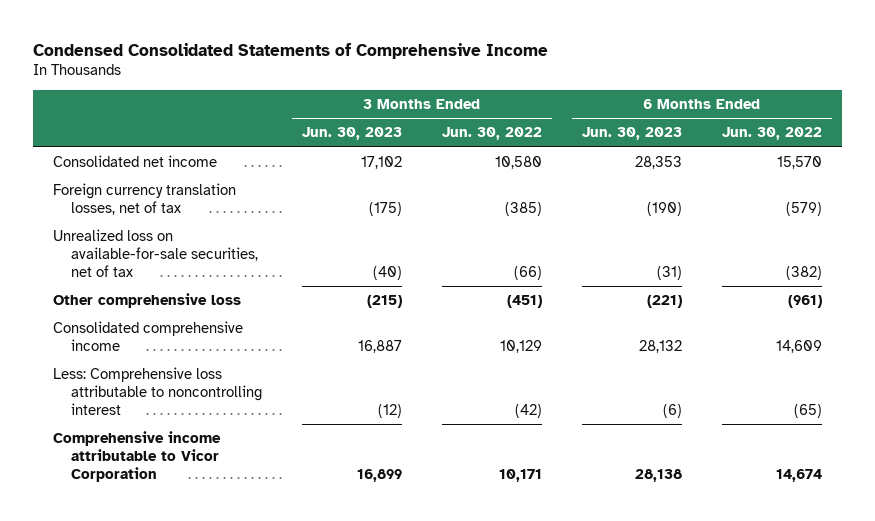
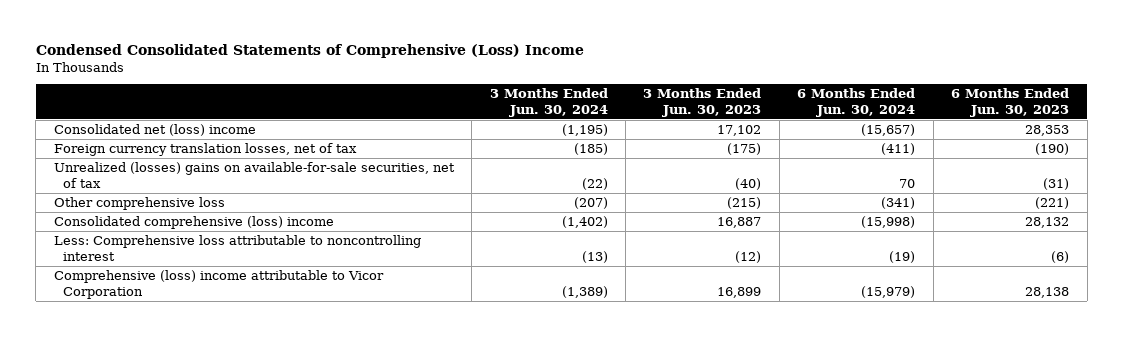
[33,42,549,59] Condensed Consolidated Statements of Comprehensive Income -> [35,43,584,58] Condensed Consolidated Statements of Comprehensive (Loss) Income
[441,127,542,141] Jun. 30, 2022 -> none
[722,127,823,141] Jun. 30, 2022 -> none
none -> [489,88,608,117] 3 Months Ended Jun. 30, 2024
none -> [797,88,916,117] 6 Months Ended Jun. 30, 2024
[53,155,218,168] Consolidated net income -> [53,124,256,137] Consolidated net (loss) income
[53,229,258,278] Unrealized loss on available-for-sale securities, net of tax -> [53,162,455,188] Unrealized (losses) gains on available-for-sale securities, net of tax
[53,321,244,352] Consolidated comprehensive income -> [53,216,334,230] Consolidated comprehensive (loss) income
[53,431,222,483] Comprehensive income attributable to Vicor Corporation -> [53,270,384,299] Comprehensive (loss) income attributable to Vicor Corporation

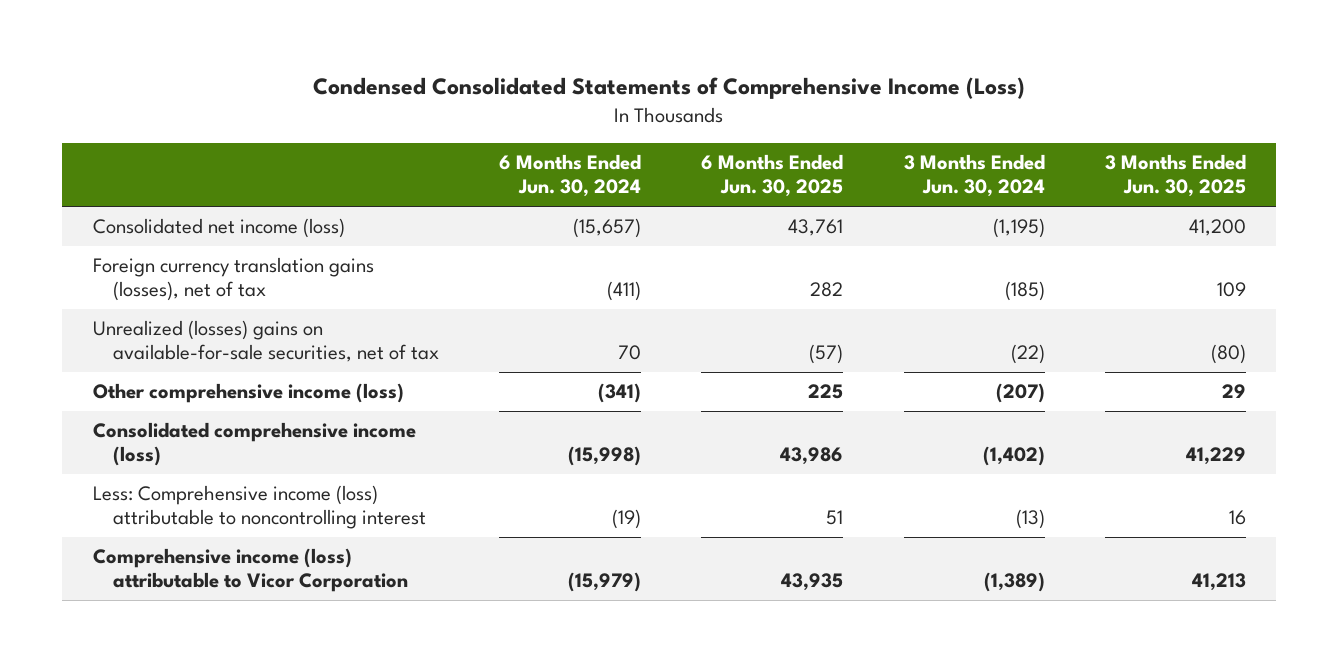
[35,43,584,58] Condensed Consolidated Statements of Comprehensive (Loss) Income -> [313,77,1026,100] Condensed Consolidated Statements of Comprehensive Income (Loss)
[643,88,762,117] 3 Months Ended Jun. 30, 2023 -> none
[951,88,1070,117] 6 Months Ended Jun. 30, 2023 -> none
none -> [701,154,844,198] 6 Months Ended Jun. 30, 2025
none -> [1104,154,1246,198] 3 Months Ended Jun. 30, 2025
[53,124,256,137] Consolidated net (loss) income -> [92,218,345,239] Consolidated net income (loss)
[53,143,357,157] Foreign currency translation losses, net of tax -> [92,257,374,302] Foreign currency translation gains (losses), net of tax
[53,197,225,211] Other comprehensive loss -> [92,383,404,404] Other comprehensive income (loss)
[53,216,334,230] Consolidated comprehensive (loss) income -> [92,422,416,467] Consolidated comprehensive income (loss)
[53,235,421,261] Less: Comprehensive loss attributable to noncontrolling interest -> [92,485,427,530] Less: Comprehensive income (loss) attributable to noncontrolling interest
[53,270,384,299] Comprehensive (loss) income attributable to Vicor Corporation -> [92,548,409,593] Comprehensive income (loss) attributable to Vicor Corporation

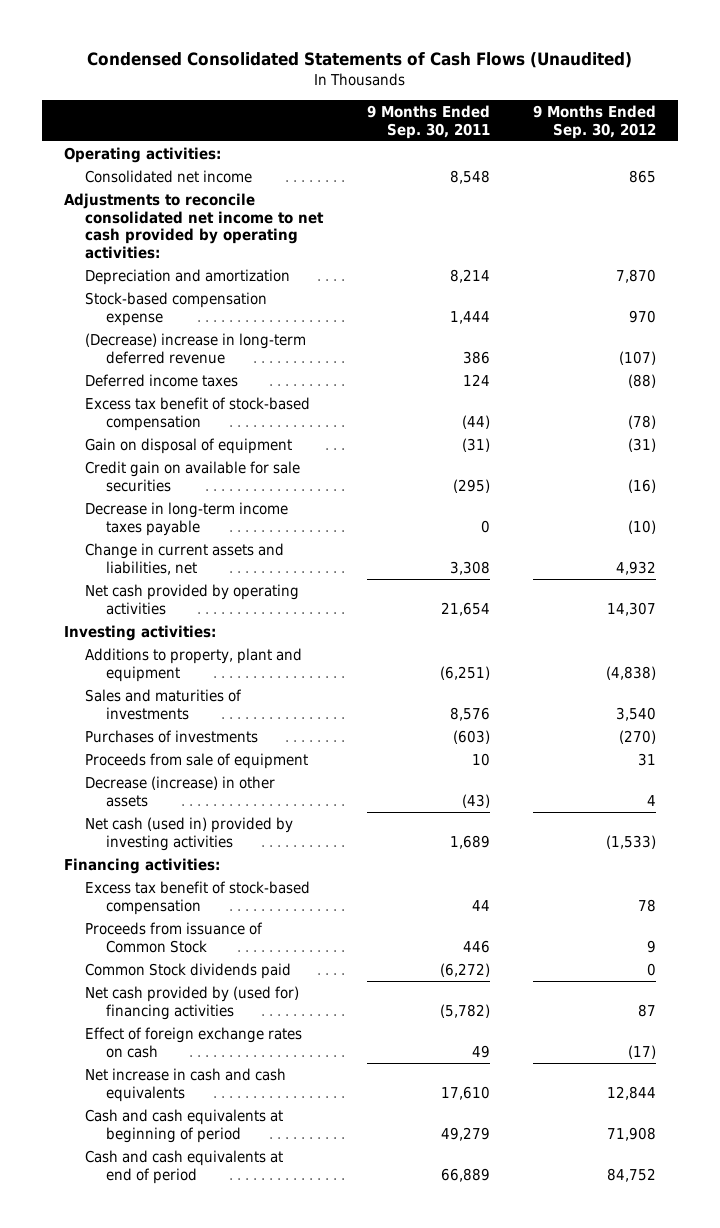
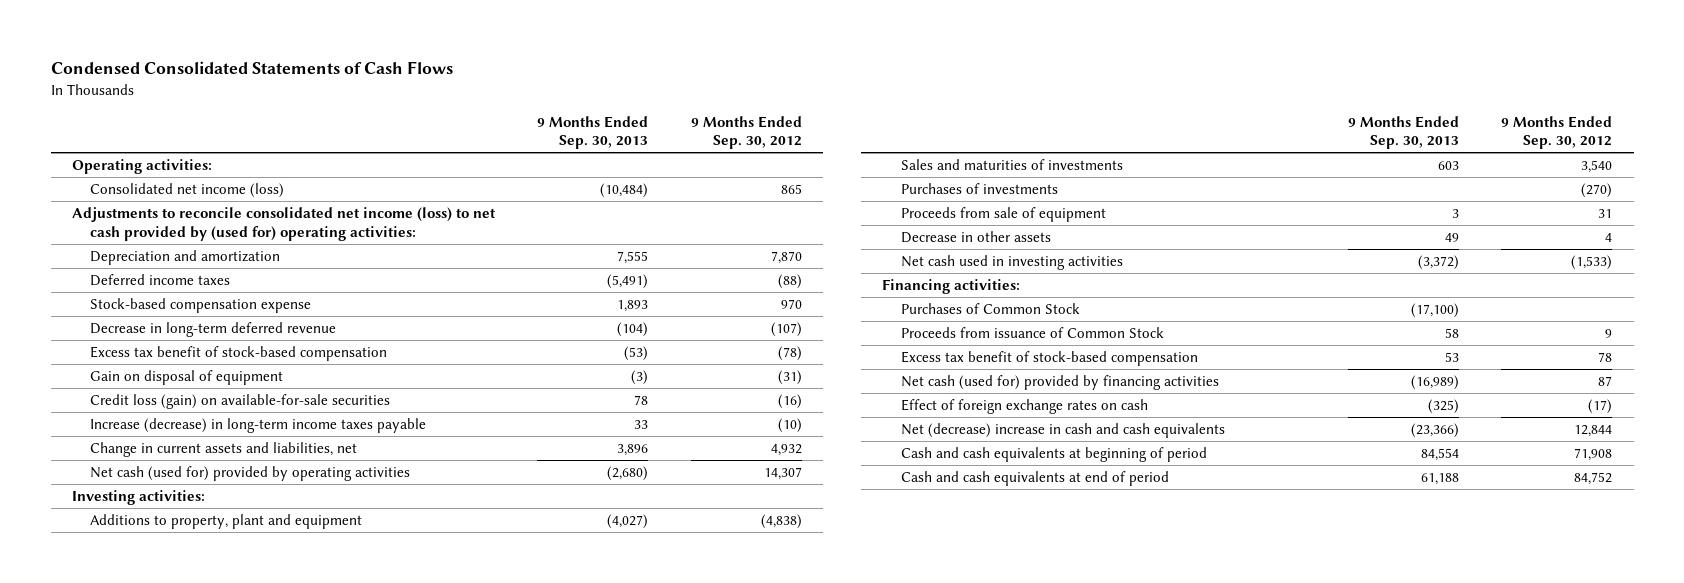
[87,52,633,69] Condensed Consolidated Statements of Cash Flows (Unaudited) -> [50,61,453,75] Condensed Consolidated Statements of Cash Flows
[366,105,490,139] 9 Months Ended Sep. 30, 2011 -> none
none -> [537,115,649,150] 9 Months Ended Sep. 30, 2013
[85,169,253,183] Consolidated net income -> [90,182,285,198] Consolidated net income (loss)
[63,192,325,260] Adjustments to reconcile consolidated net income to net cash provided by operating activities: -> [71,206,496,241] Adjustments to reconcile consolidated net income (loss) to net cash provided by (used for) operating activities:
[85,332,307,364] (Decrease) increase in long-term deferred revenue -> none
[85,291,268,326] Stock-based compensation expense -> [90,297,312,313] Stock-based compensation expense
none -> [90,321,337,337] Decrease in long-term deferred revenue
[85,460,301,492] Credit gain on available for sale securities -> [90,393,391,409] Credit loss (gain) on available-for-sale securities
[85,501,289,536] Decrease in long-term income taxes payable -> [90,417,427,433] Increase (decrease) in long-term income taxes payable
[85,583,300,615] Net cash provided by operating activities -> [90,465,411,481] Net cash (used for) provided by operating activities
[85,775,276,807] Decrease (increase) in other assets -> [900,230,1051,243] Decrease in other assets
[85,816,294,851] Net cash (used in) provided by investing activities -> [900,254,1123,270] Net cash used in investing activities
none -> [900,302,1080,314] Purchases of Common Stock
[85,962,292,979] Common Stock dividends paid -> none
[85,880,311,915] Excess tax benefit of stock-based compensation -> [900,350,1198,366] Excess tax benefit of stock-based compensation
[85,985,300,1020] Net cash provided by (used for) financing activities -> [900,374,1219,390] Net cash (used for) provided by financing activities
[85,1067,287,1102] Net increase in cash and cash equivalents -> [900,422,1225,438] Net (decrease) increase in cash and cash equivalents

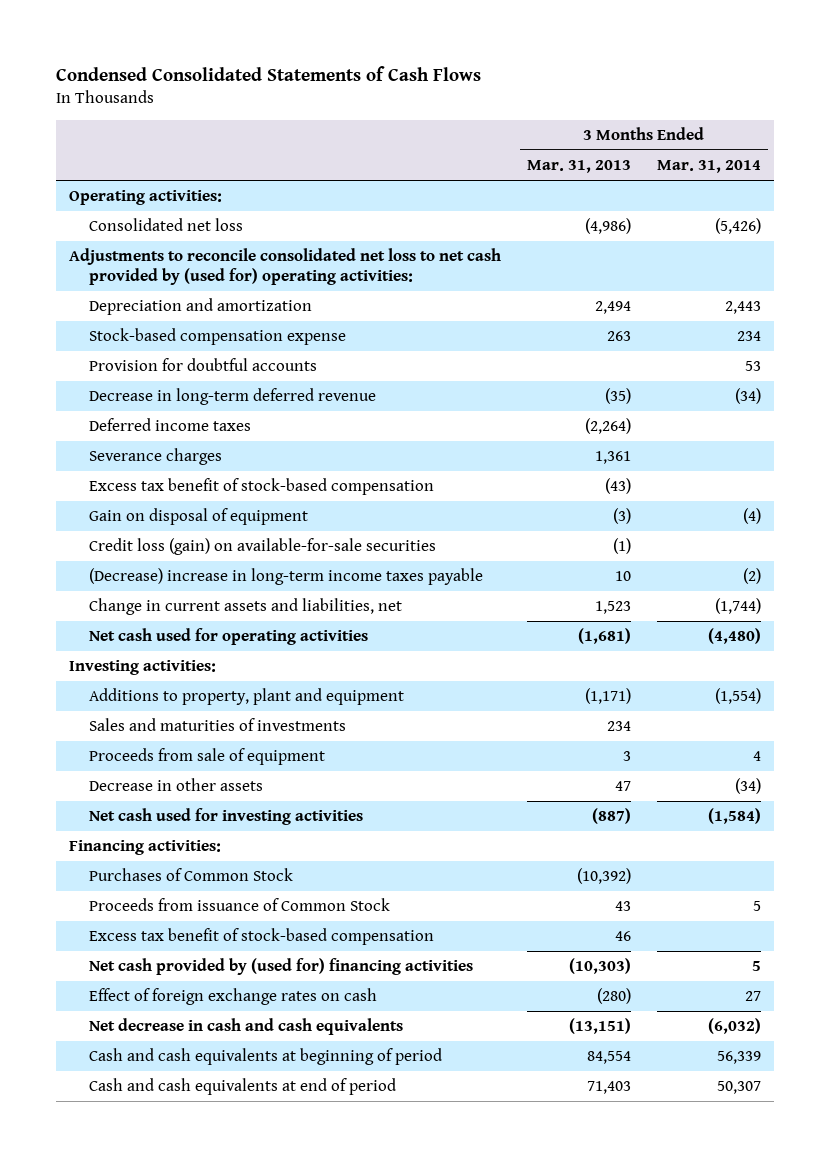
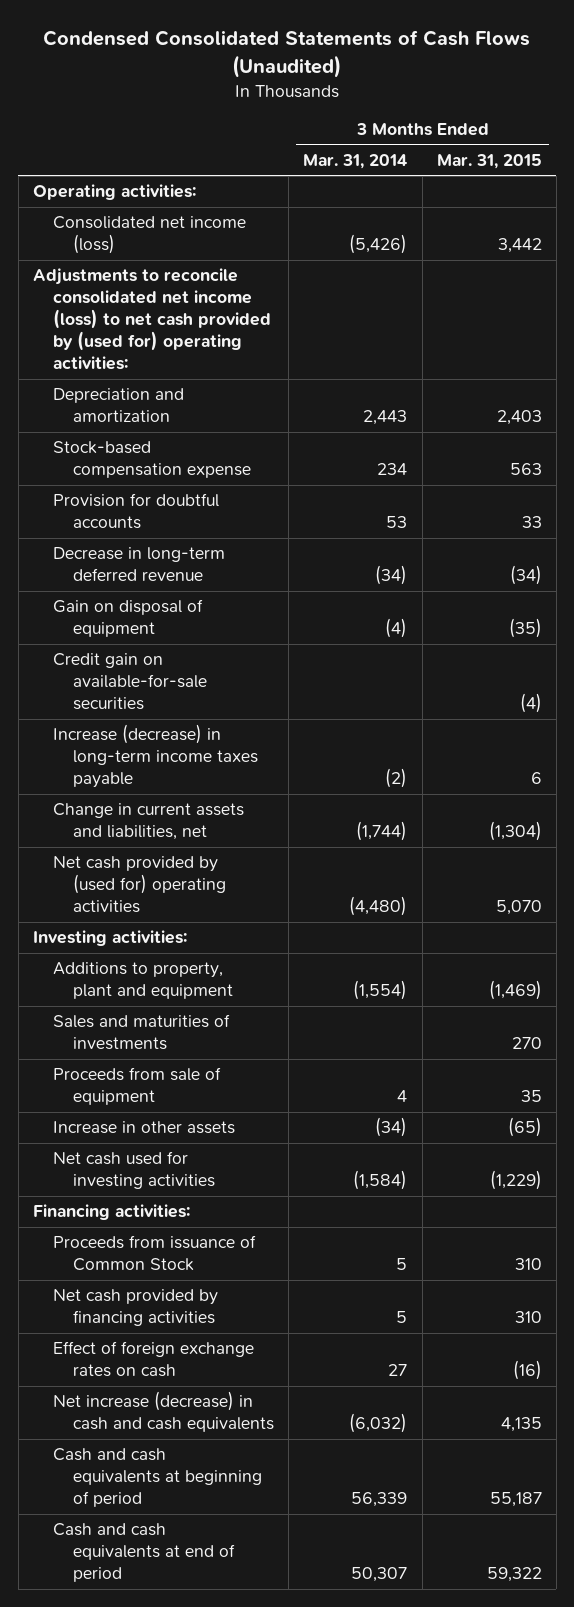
[55,66,481,82] Condensed Consolidated Statements of Cash Flows -> [43,30,531,78] Condensed Consolidated Statements of Cash Flows (Unaudited)
[526,159,631,173] Mar. 31, 2013 -> none
none -> [436,153,542,169] Mar. 31, 2015
[88,218,243,232] Consolidated net loss -> [53,216,247,255] Consolidated net income (loss)
[68,248,501,286] Adjustments to reconcile consolidated net loss to net cash provided by (used for) operating activities: -> [32,268,272,371] Adjustments to reconcile consolidated net income (loss) to net cash provided by (used for) operating activities:
[88,418,251,432] Deferred income taxes -> none
[88,448,222,466] Severance charges -> none
[88,478,434,496] Excess tax benefit of stock-based compensation -> none
[88,538,436,556] Credit loss (gain) on available-for-sale securities -> [53,653,208,711] Credit gain on available-for-sale securities
[88,568,483,586] (Decrease) increase in long-term income taxes payable -> [53,724,259,789] Increase (decrease) in long-term income taxes payable
[88,628,368,646] Net cash used for operating activities -> [53,856,227,914] Net cash provided by (used for) operating activities
[88,778,263,792] Decrease in other assets -> [53,1121,236,1135] Increase in other assets
[88,868,293,882] Purchases of Common Stock -> none
[88,928,434,946] Excess tax benefit of stock-based compensation -> none
[88,958,473,976] Net cash provided by (used for) financing activities -> [53,1289,219,1327] Net cash provided by financing activities
[88,1018,403,1036] Net decrease in cash and cash equivalents -> [53,1391,275,1433] Net increase (decrease) in cash and cash equivalents

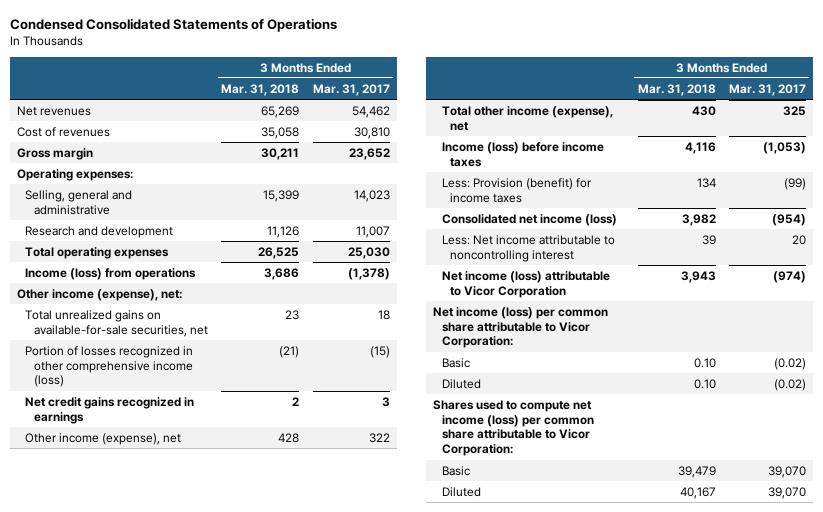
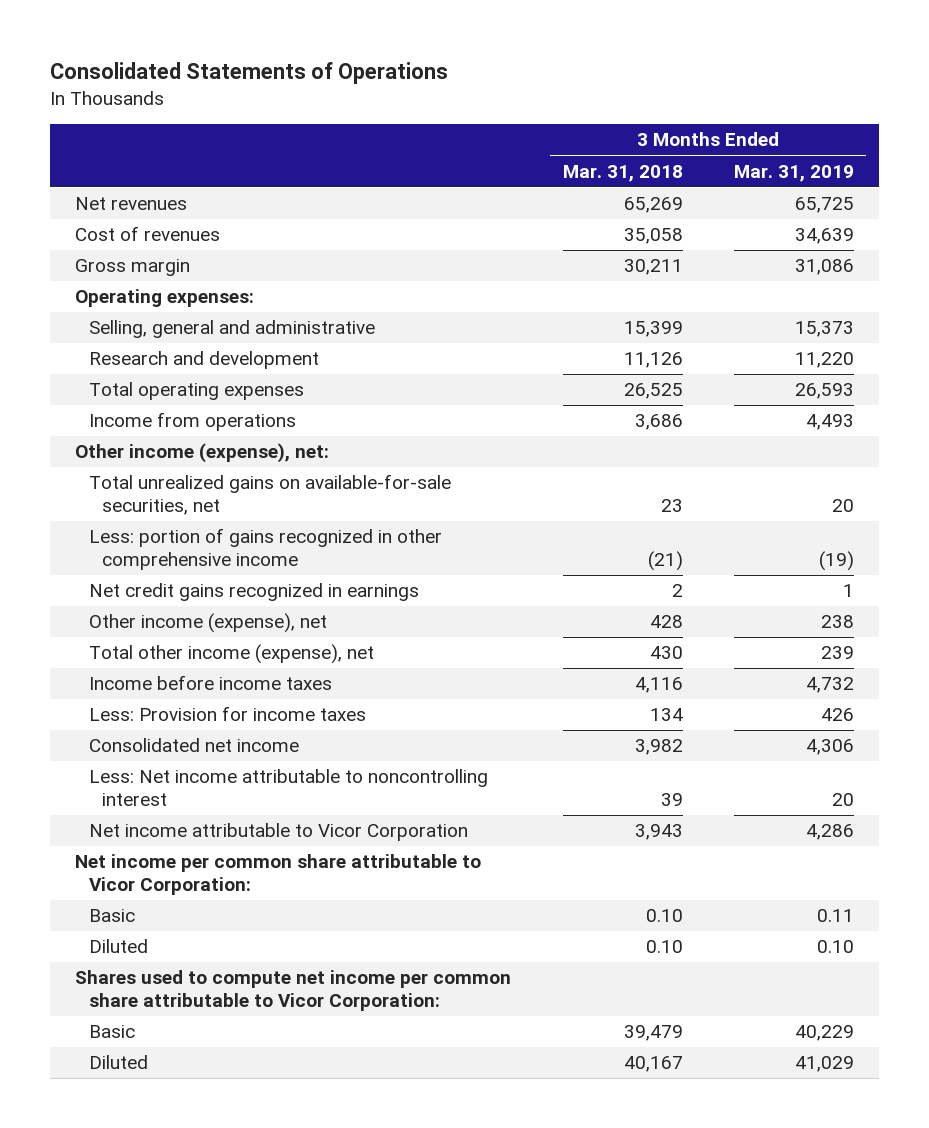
[10,17,338,32] Condensed Consolidated Statements of Operations -> [49,62,448,85] Consolidated Statements of Operations
[312,83,390,96] Mar. 31, 2017 -> none
none -> [733,164,854,182] Mar. 31, 2019
[25,267,197,280] Income (loss) from operations -> [88,412,296,432] Income from operations
[25,345,194,388] Portion of losses recognized in other comprehensive income (loss) -> [88,528,442,571] Less: portion of gains recognized in other comprehensive income
[441,141,604,167] Income (loss) before income taxes -> [88,675,332,691] Income before income taxes
[441,177,592,203] Less: Provision (benefit) for income taxes -> [88,706,366,722] Less: Provision for income taxes
[441,213,617,226] Consolidated net income (loss) -> [88,738,299,753] Consolidated net income
[441,270,610,298] Net income (loss) attributable to Vicor Corporation -> [88,823,468,842] Net income attributable to Vicor Corporation
[433,306,609,349] Net income (loss) per common share attributable to Vicor Corporation: -> [75,854,482,896] Net income per common share attributable to Vicor Corporation:
[433,399,594,457] Shares used to compute net income (loss) per common share attributable to Vicor Corporation: -> [75,970,512,1012] Shares used to compute net income per common share attributable to Vicor Corporation:

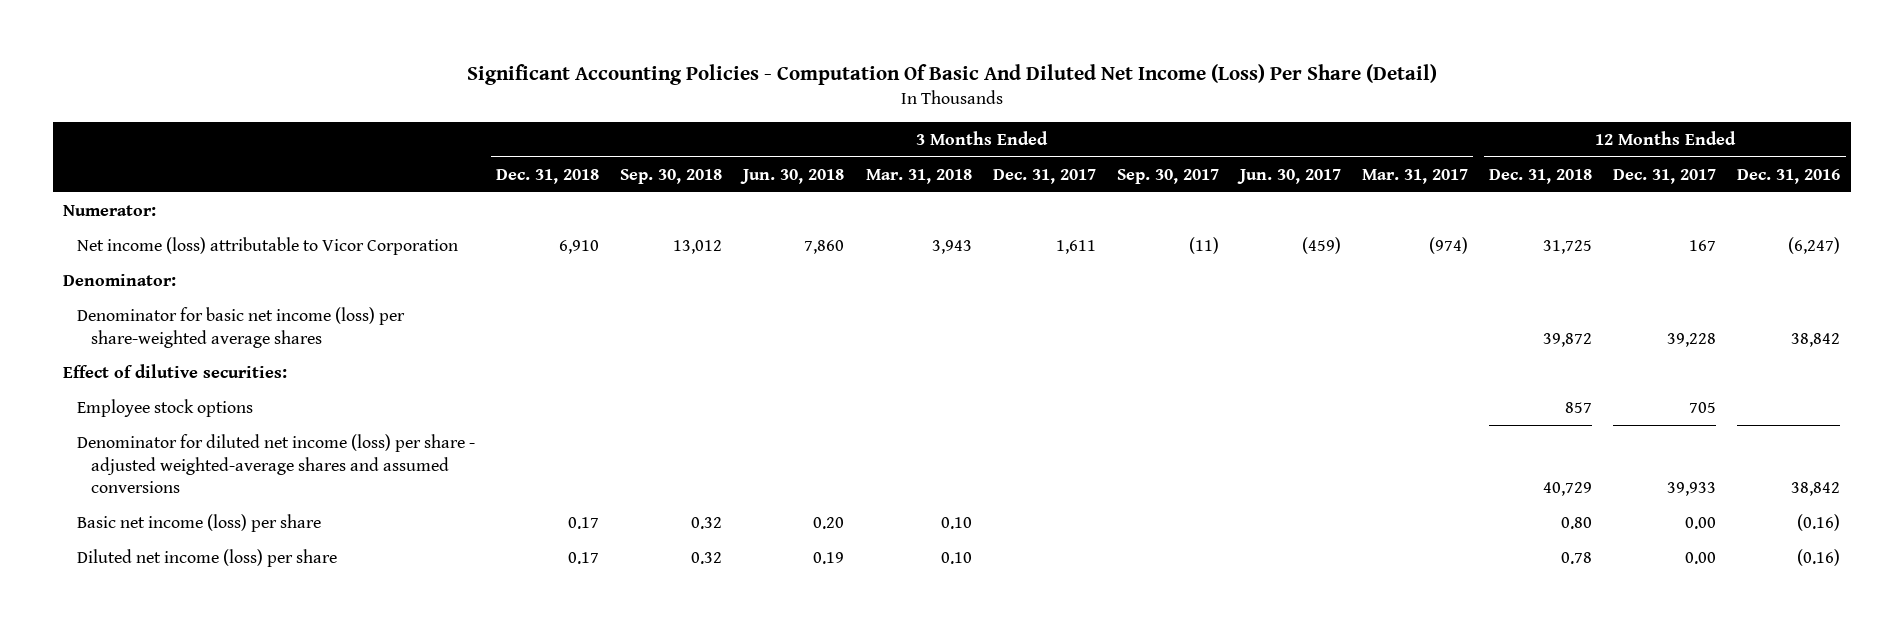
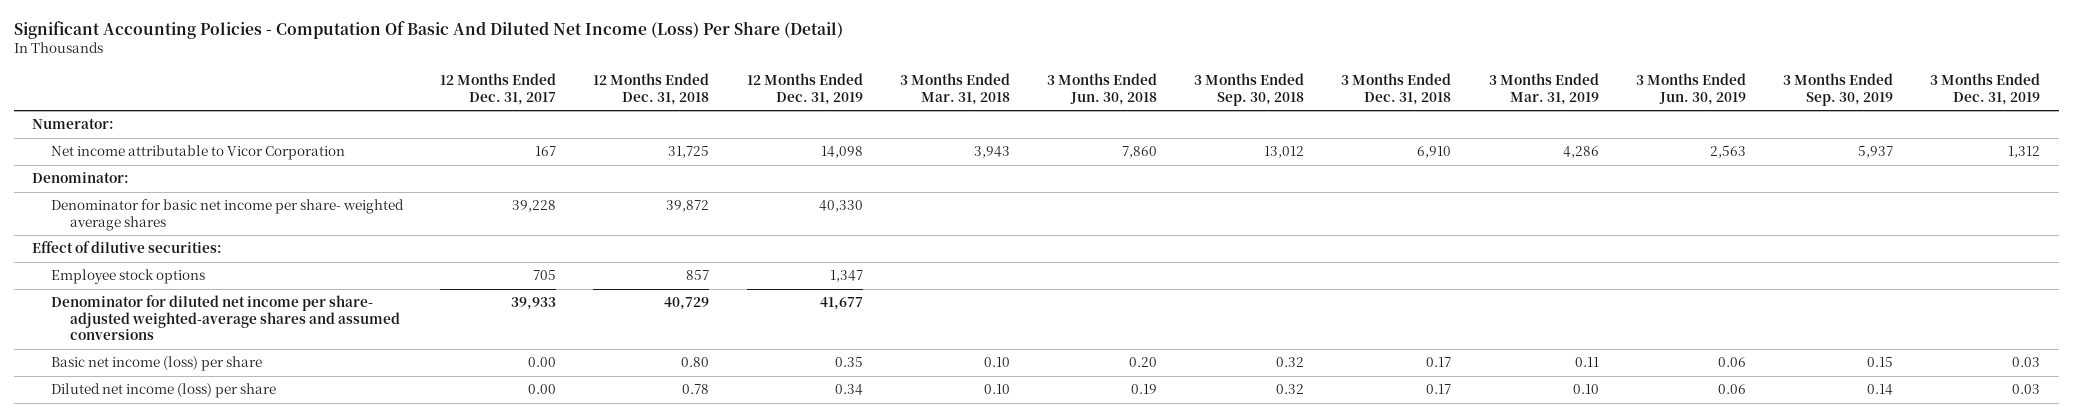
[992,168,1096,184] Dec. 31, 2017 -> none
[1116,168,1219,184] Sep. 30, 2017 -> none
[1236,168,1341,184] Jun. 30, 2017 -> none
[1361,168,1468,184] Mar. 31, 2017 -> none
[1737,168,1841,184] Dec. 31, 2016 -> none
none -> [746,73,863,105] 12 Months Ended Dec. 31, 2019
none -> [1488,73,1599,105] 3 Months Ended Mar. 31, 2019
none -> [1635,73,1746,105] 3 Months Ended Jun. 30, 2019
none -> [1783,73,1894,106] 3 Months Ended Sep. 30, 2019
none -> [1930,73,2041,105] 3 Months Ended Dec. 31, 2019
[77,236,459,255] Net income (loss) attributable to Vicor Corporation -> [51,145,346,161] Net income attributable to Vicor Corporation
[77,306,406,348] Denominator for basic net income (loss) per share-weighted average shares -> [51,199,405,231] Denominator for basic net income per share- weighted average shares
[77,433,476,494] Denominator for diluted net income (loss) per share - adjusted weighted-average shares and assumed conversions -> [51,295,400,341] Denominator for diluted net income per share- adjusted weighted-average shares and assumed conversions

